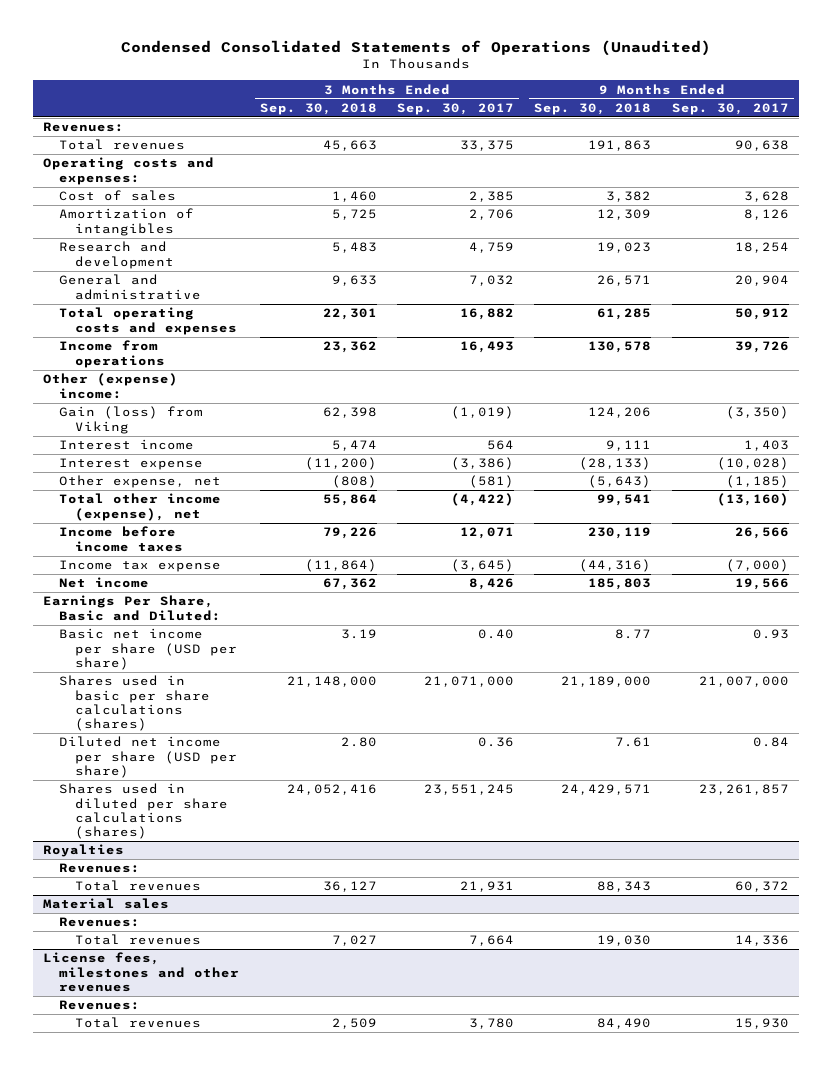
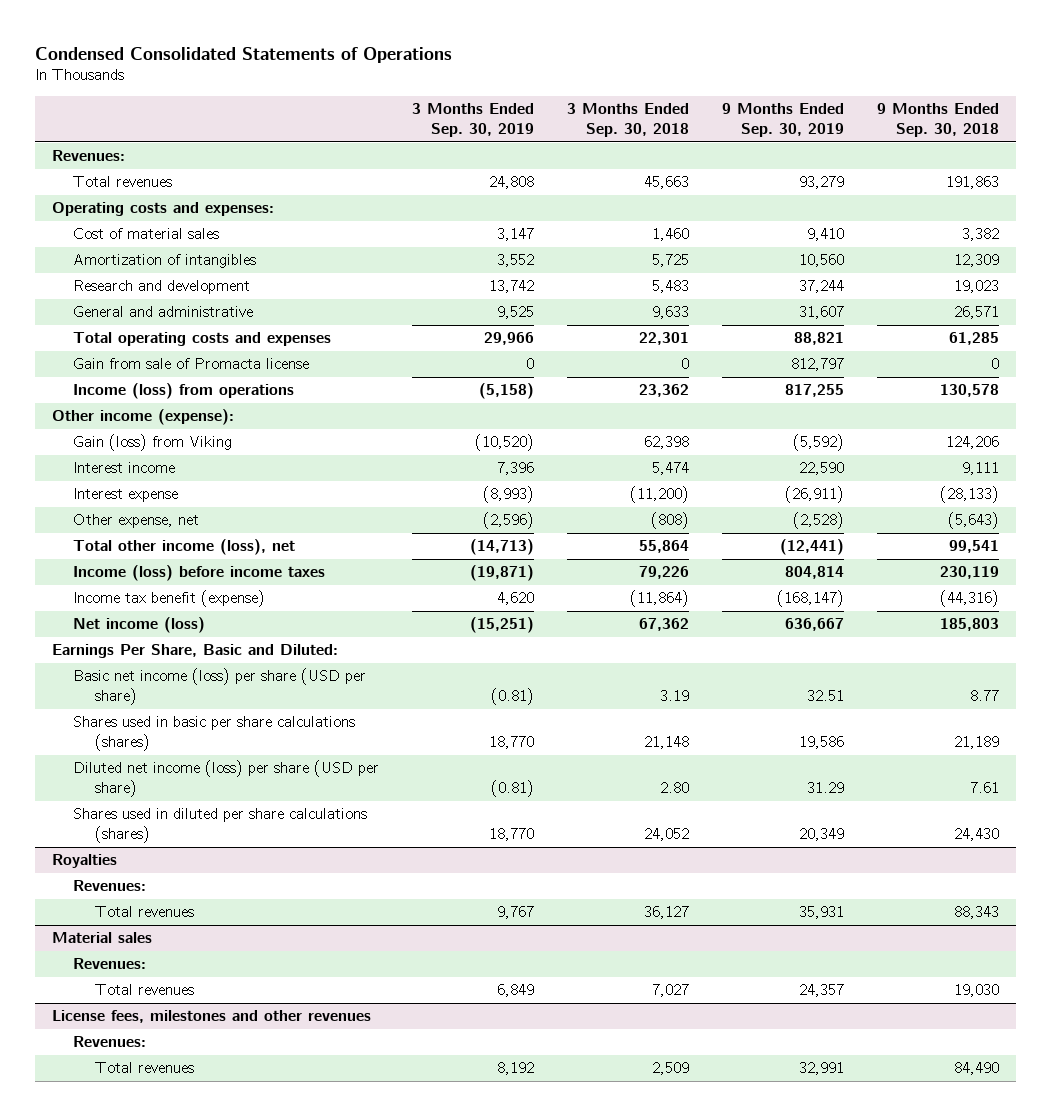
[121,39,712,56] Condensed Consolidated Statements of Operations (Unaudited) -> [35,46,453,63] Condensed Consolidated Statements of Operations
[397,103,515,116] Sep. 30, 2017 -> none
[671,103,789,116] Sep. 30, 2017 -> none
none -> [412,103,535,137] 3 Months Ended Sep. 30, 2019
none -> [722,103,845,137] 9 Months Ended Sep. 30, 2019
[59,190,177,202] Cost of sales -> [73,228,220,240] Cost of material sales
none -> [73,358,310,370] Gain from sale of Promacta license
[59,340,166,368] Income from operations -> [73,383,295,400] Income (loss) from operations
[43,373,179,399] Other (expense) income: -> [51,409,234,426] Other income (expense):
[59,493,222,521] Total other income (expense), net -> [73,539,296,556] Total other income (loss), net
[59,526,184,552] Income before income taxes -> [73,565,326,582] Income (loss) before income taxes
[59,560,222,573] Income tax expense -> [73,590,266,608] Income tax benefit (expense)
[59,577,150,589] Net income -> [73,617,206,634] Net income (loss)
[59,628,238,671] Basic net income per share (USD per share) -> [73,668,367,705] Basic net income (loss) per share (USD per share)
[286,676,377,688] 21,148,000 -> [644,735,690,749] 21,148
[561,676,652,688] 21,189,000 -> [954,735,1000,749] 21,189
[59,736,238,779] Diluted net income per share (USD per share) -> [73,760,380,797] Diluted net income (loss) per share (USD per share)
[286,784,377,796] 24,052,416 -> [644,827,690,841] 24,052
[561,784,652,796] 24,429,571 -> [954,827,1000,841] 24,430

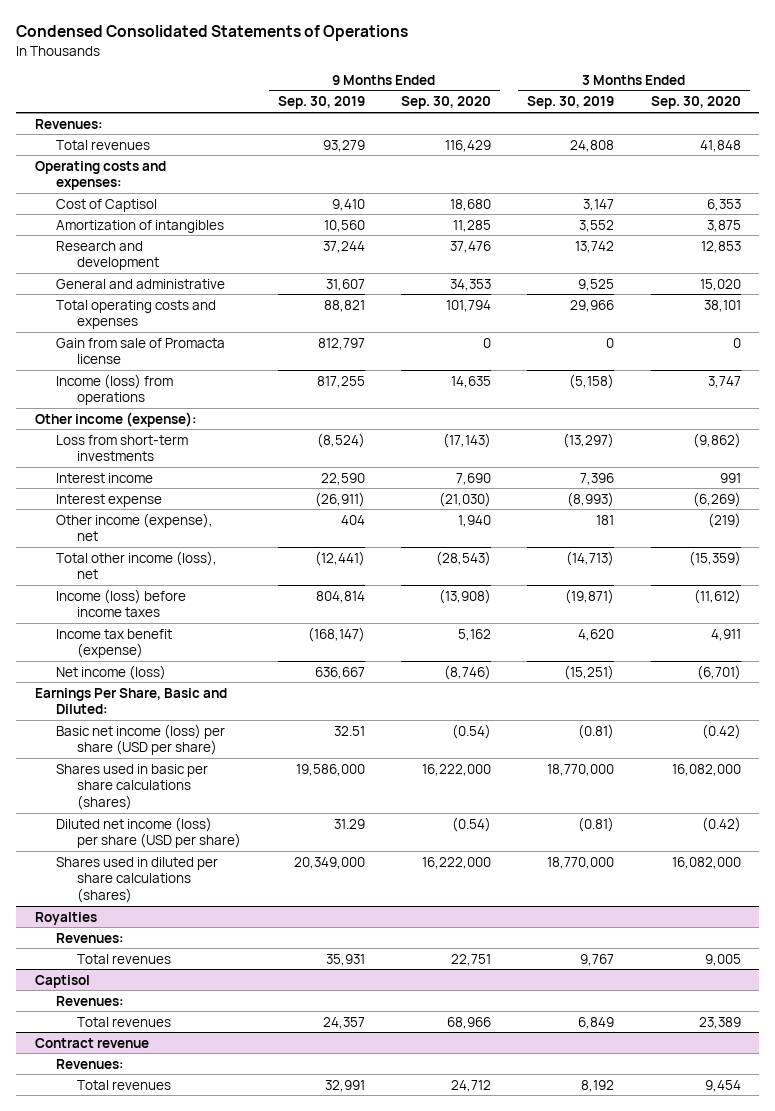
[567,103,690,137] 3 Months Ended Sep. 30, 2018 -> none
[877,103,1000,137] 9 Months Ended Sep. 30, 2018 -> none
none -> [401,96,492,110] Sep. 30, 2020
none -> [650,96,741,110] Sep. 30, 2020
[73,228,220,240] Cost of material sales -> [55,198,157,212] Cost of Captisol
[73,434,233,452] Gain (loss) from Viking -> [55,434,188,462] Loss from short-term investments
[475,434,535,452] (10,520) -> [563,432,615,448] (13,297)
[793,434,845,452] (5,592) -> [316,432,365,448] (8,524)
[73,514,200,529] Other expense, net -> [55,512,213,542] Other income (expense), net
[483,512,535,530] (2,596) -> [596,514,615,525] 181
[793,512,845,530] (2,528) -> [340,514,365,525] 404
[489,735,535,749] 18,770 -> [547,763,615,776] 18,770,000
[799,735,845,749] 19,586 -> [295,763,365,776] 19,586,000
[489,827,535,841] 18,770 -> [547,856,615,869] 18,770,000
[799,827,845,841] 20,349 -> [293,856,365,869] 20,349,000
[51,932,152,944] Material sales -> [34,974,90,988] Captisol
[51,1010,371,1024] License fees, milestones and other revenues -> none
none -> [34,1037,149,1048] Contract revenue

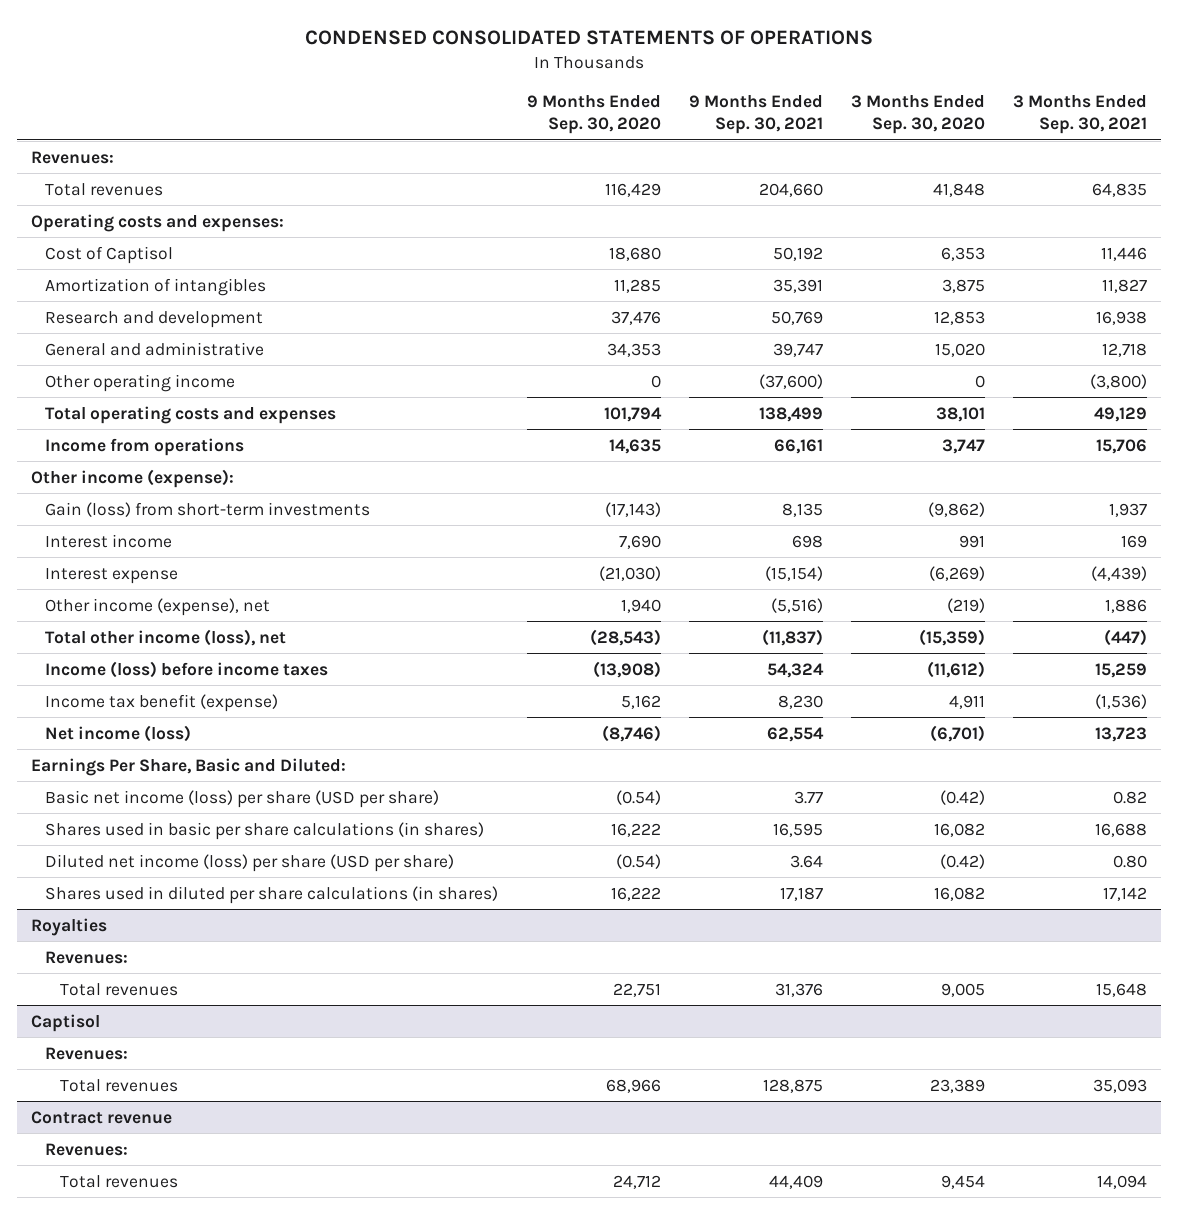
[16,25,409,42] Condensed Consolidated Statements of Operations -> [304,30,873,46] CONDENSED CONSOLIDATED STATEMENTS OF OPERATIONS
[277,96,365,110] Sep. 30, 2019 -> none
[527,96,615,110] Sep. 30, 2019 -> none
none -> [688,95,823,135] 9 Months Ended Sep. 30, 2021
none -> [1013,95,1148,135] 3 Months Ended Sep. 30, 2021
none -> [45,373,236,392] Other operating income
[55,337,225,365] Gain from sale of Promacta license -> none
[55,373,173,406] Income (loss) from operations -> [45,437,245,456] Income from operations
[55,434,188,462] Loss from short-term investments -> [45,501,371,517] Gain (loss) from short-term investments
[55,763,208,810] Shares used in basic per share calculations (shares) -> [45,821,485,840] Shares used in basic per share calculations (in shares)
[422,763,492,776] 16,222,000 -> [610,822,661,837] 16,222
[671,763,741,776] 16,082,000 -> [933,822,985,837] 16,082
[55,856,218,903] Shares used in diluted per share calculations (shares) -> [45,885,499,904] Shares used in diluted per share calculations (in shares)
[422,856,492,869] 16,222,000 -> [610,886,661,901] 16,222
[671,856,741,869] 16,082,000 -> [933,886,985,901] 16,082

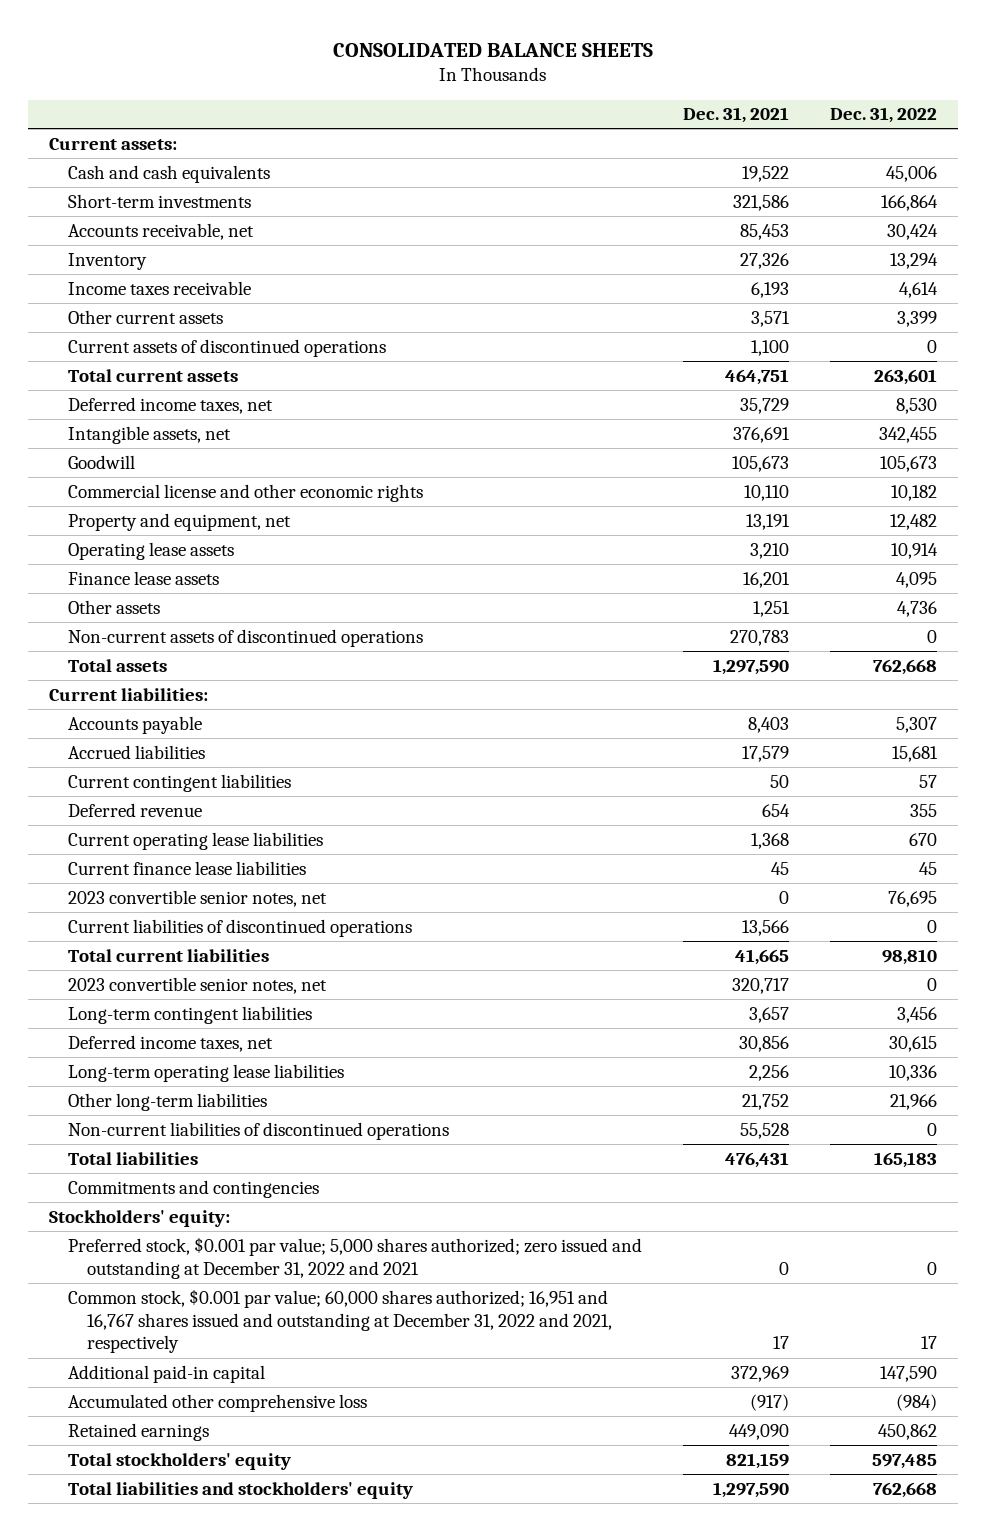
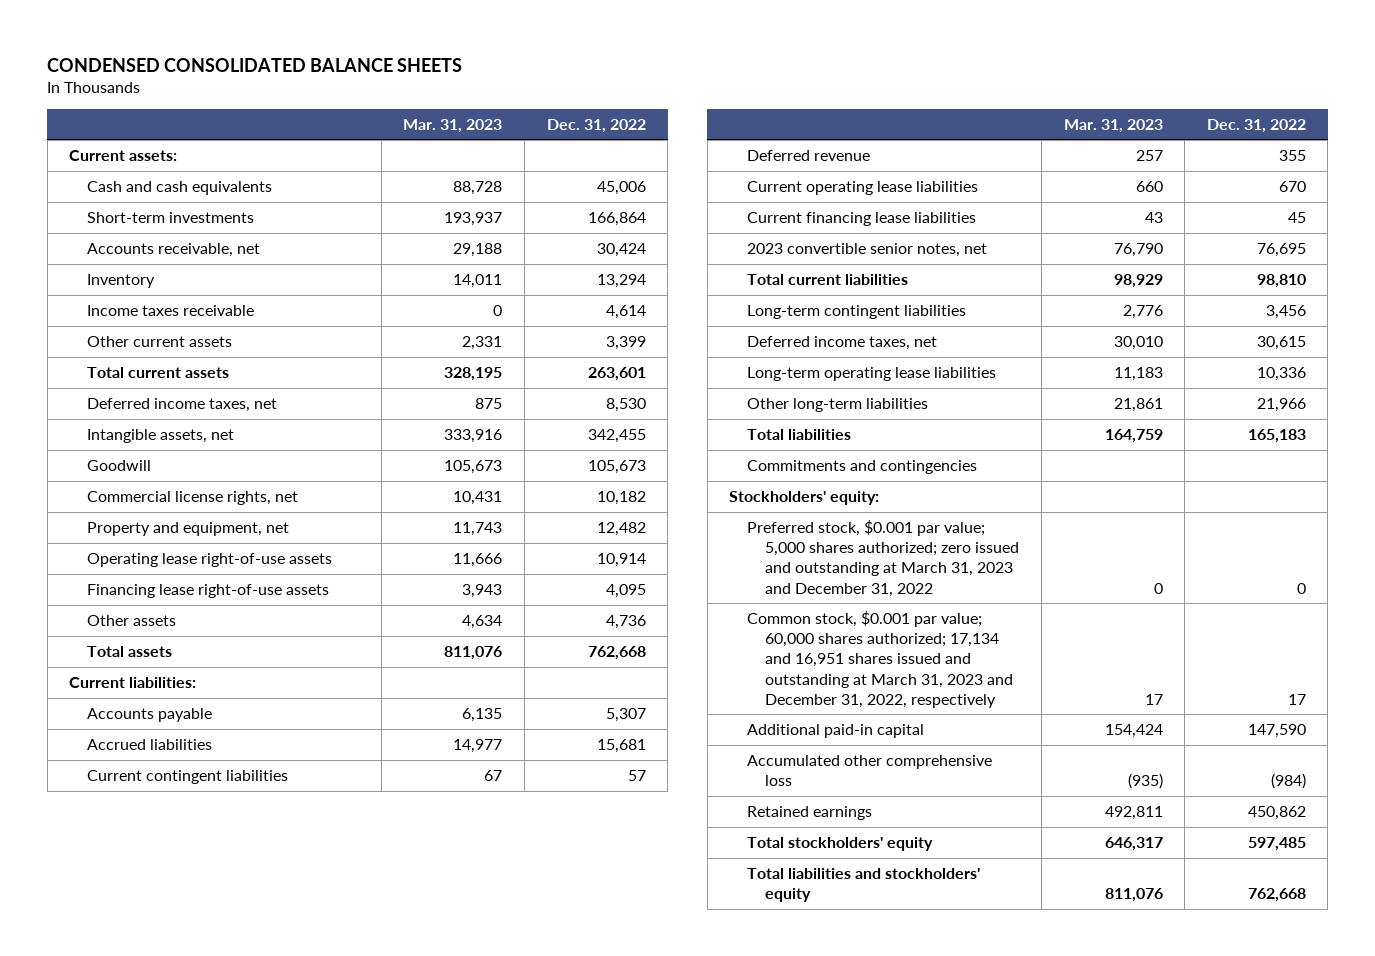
[333,42,654,57] CONSOLIDATED BALANCE SHEETS -> [47,57,463,72] CONDENSED CONSOLIDATED BALANCE SHEETS
[683,107,790,124] Dec. 31, 2021 -> none
none -> [403,118,503,133] Mar. 31, 2023
[68,338,387,357] Current assets of discontinued operations -> none
[68,483,424,502] Commercial license and other economic rights -> [87,490,299,505] Commercial license rights, net
[68,541,235,560] Operating lease assets -> [87,552,333,567] Operating lease right-of-use assets
[68,570,220,585] Finance lease assets -> [87,583,330,598] Financing lease right-of-use assets
[68,628,424,647] Non-current assets of discontinued operations -> none
[68,860,307,875] Current finance lease liabilities -> [747,211,977,226] Current financing lease liabilities
[68,918,413,937] Current liabilities of discontinued operations -> none
[68,976,328,994] 2023 convertible senior notes, net -> none
[68,1121,450,1140] Non-current liabilities of discontinued operations -> none
[68,1236,643,1279] Preferred stock, $0.001 par value; 5,000 shares authorized; zero issued and outstanding at December 31, 2022 and 2021 -> [747,519,1020,597] Preferred stock, $0.001 par value; 5,000 shares authorized; zero issued and outstanding at March 31, 2023 and December 31, 2022
[68,1288,613,1354] Common stock, $0.001 par value; 60,000 shares authorized; 16,951 and 16,767 shares issued and outstanding at December 31, 2022 and 2021, respectively -> [747,610,1014,708] Common stock, $0.001 par value; 60,000 shares authorized; 17,134 and 16,951 shares issued and outstanding at March 31, 2023 and December 31, 2022, respectively

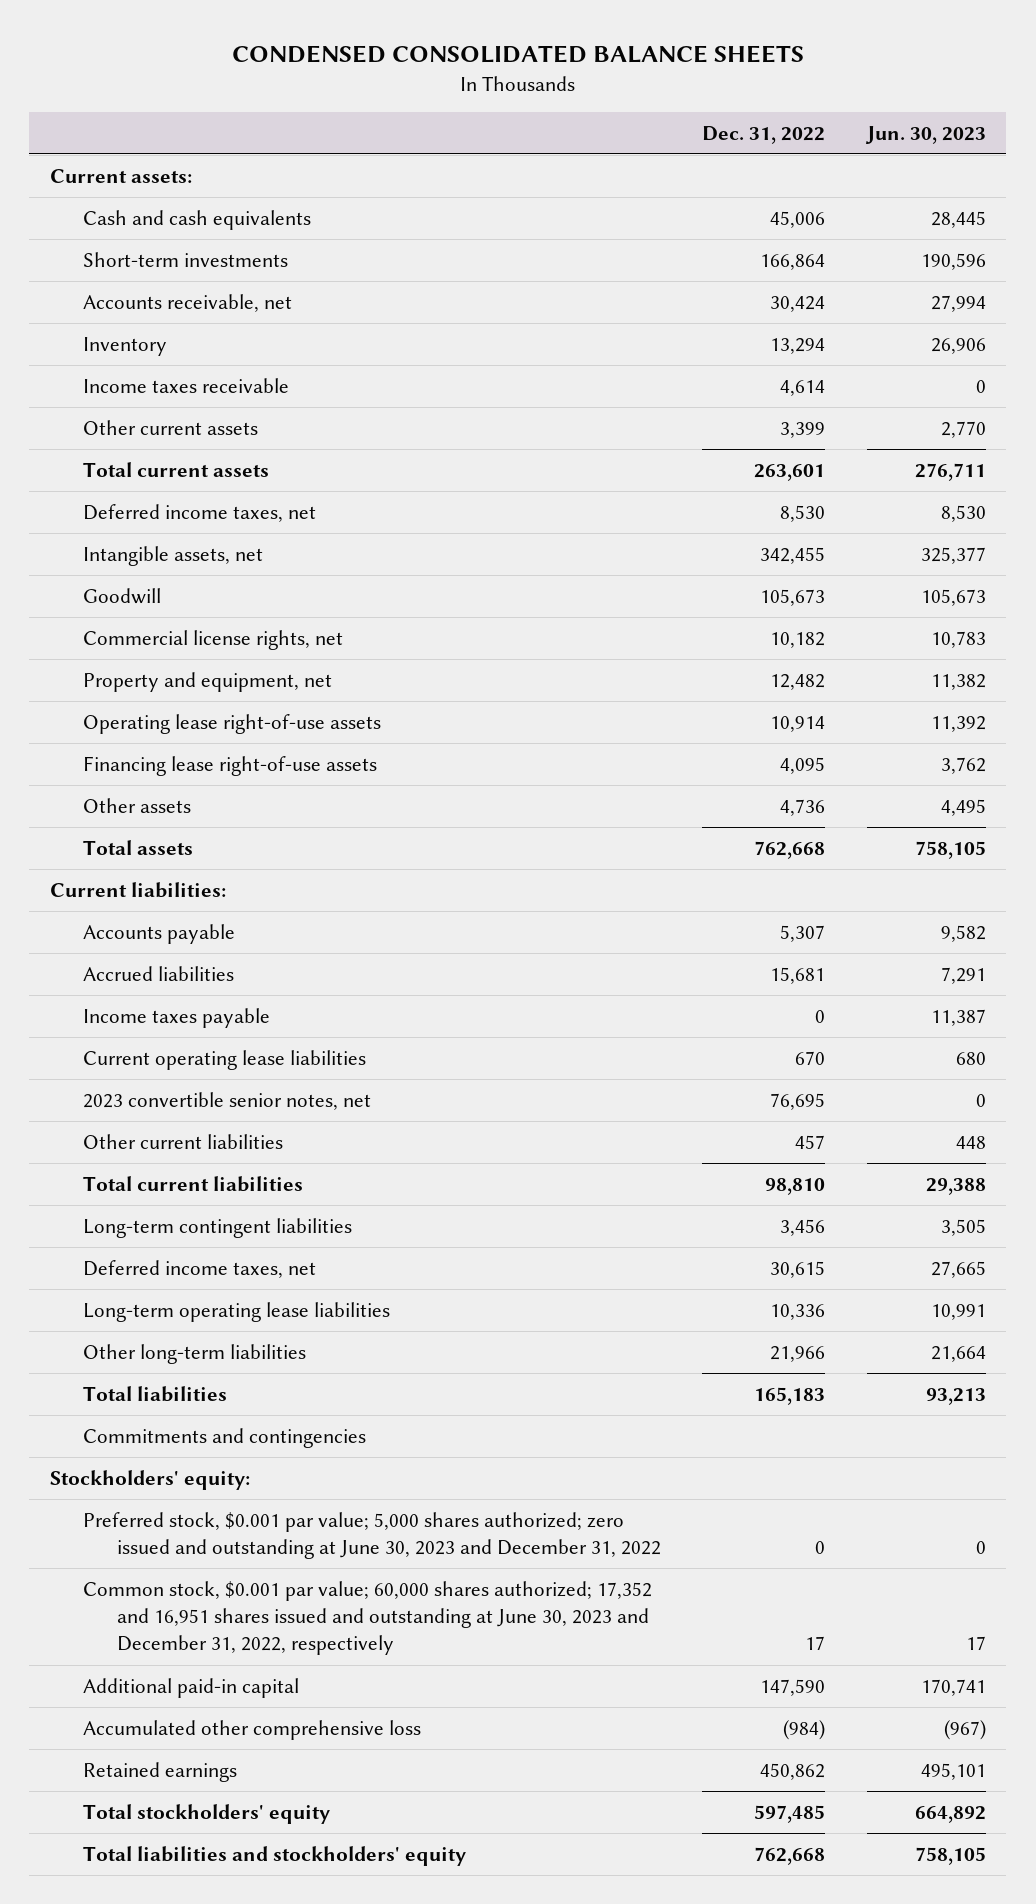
[403,118,503,133] Mar. 31, 2023 -> none
none -> [864,125,986,144] Jun. 30, 2023
[87,769,289,784] Current contingent liabilities -> none
[747,149,871,161] Deferred revenue -> none
none -> [83,1007,271,1028] Income taxes payable
[747,211,977,226] Current financing lease liabilities -> none
none -> [83,1133,284,1149] Other current liabilities
[747,519,1020,597] Preferred stock, $0.001 par value; 5,000 shares authorized; zero issued and outstanding at March 31, 2023 and December 31, 2022 -> [83,1511,661,1560] Preferred stock, $0.001 par value; 5,000 shares authorized; zero issued and outstanding at June 30, 2023 and December 31, 2022
[747,610,1014,708] Common stock, $0.001 par value; 60,000 shares authorized; 17,134 and 16,951 shares issued and outstanding at March 31, 2023 and December 31, 2022, respectively -> [83,1580,653,1656] Common stock, $0.001 par value; 60,000 shares authorized; 17,352 and 16,951 shares issued and outstanding at June 30, 2023 and December 31, 2022, respectively

